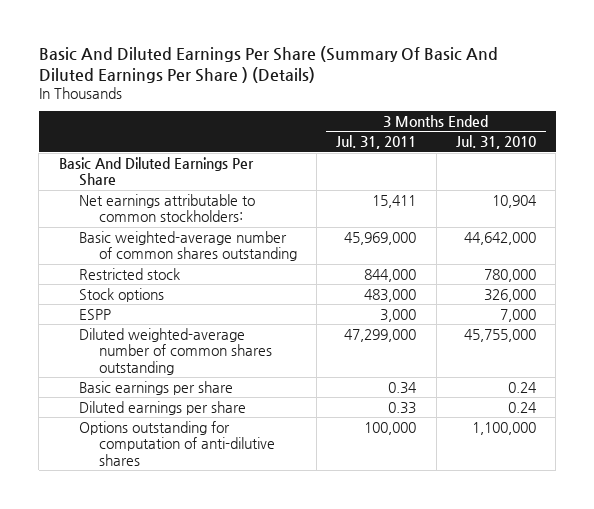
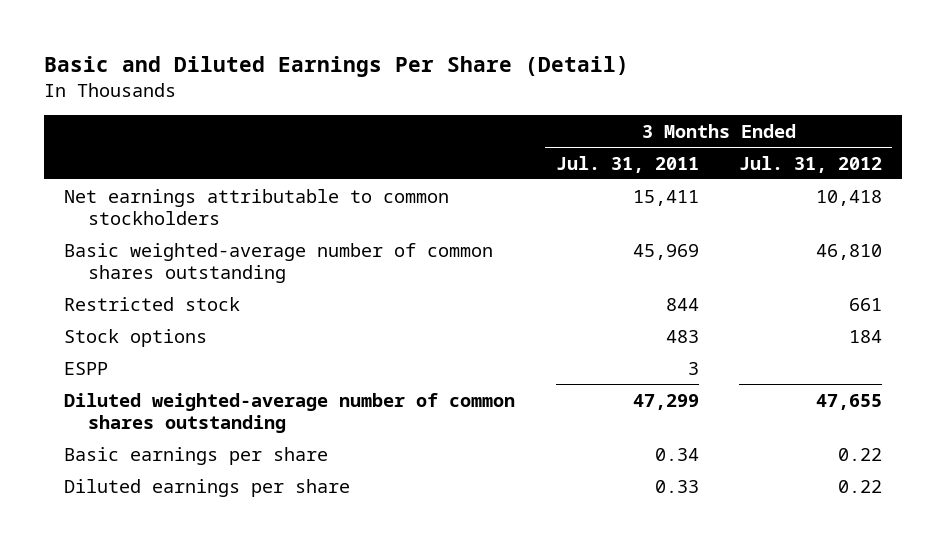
[38,46,498,84] Basic And Diluted Earnings Per Share (Summary Of Basic And Diluted Earnings Per Share ) (Details) -> [43,56,629,78] Basic and Diluted Earnings Per Share (Detail)
[455,135,536,150] Jul. 31, 2010 -> none
none -> [739,155,883,173] Jul. 31, 2012
[58,156,254,187] Basic And Diluted Earnings Per Share -> none
[78,193,255,223] Net earnings attributable to common stockholders: -> [64,188,450,226] Net earnings attributable to common stockholders
[344,231,417,245] 45,969,000 -> [632,243,699,260] 45,969
[364,268,417,282] 844,000 -> [665,297,699,311] 844
[364,288,417,302] 483,000 -> [665,329,699,343] 483
[380,308,417,322] 3,000 -> [687,361,699,375] 3
[344,328,417,342] 47,299,000 -> [632,393,699,410] 47,299
[78,420,275,466] Options outstanding for computation of anti-dilutive shares -> none

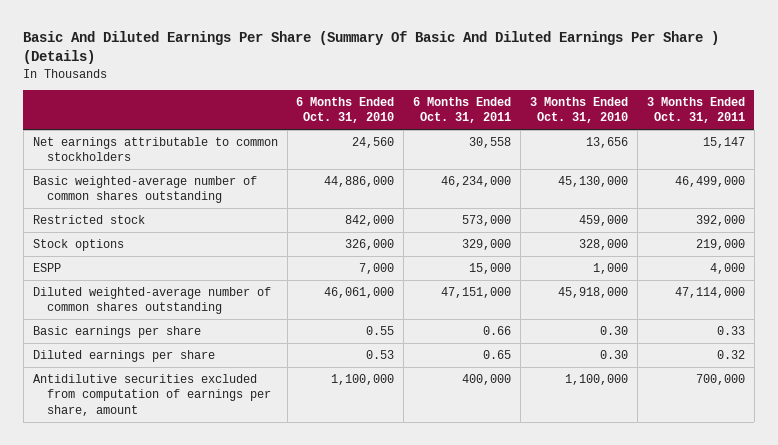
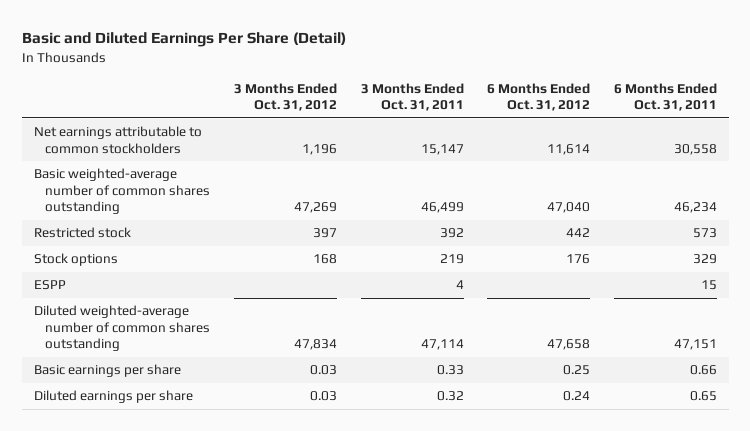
[23,31,720,65] Basic And Diluted Earnings Per Share (Summary Of Basic And Diluted Earnings Per Share ) (Details) -> [21,32,346,48] Basic and Diluted Earnings Per Share (Detail)
[296,96,395,124] 6 Months Ended Oct. 31, 2010 -> none
[530,96,629,124] 3 Months Ended Oct. 31, 2010 -> none
none -> [233,82,337,112] 3 Months Ended Oct. 31, 2012
none -> [487,82,591,112] 6 Months Ended Oct. 31, 2012
[441,176,512,188] 46,234,000 -> [673,202,717,214] 46,234
[674,176,745,188] 46,499,000 -> [420,202,464,214] 46,499
[462,215,512,227] 573,000 -> [692,228,717,239] 573
[695,215,745,227] 392,000 -> [439,228,464,239] 392
[462,239,512,251] 329,000 -> [692,254,717,265] 329
[695,239,745,251] 219,000 -> [439,254,464,265] 219
[469,263,512,275] 15,000 -> [700,280,717,291] 15
[709,263,745,275] 4,000 -> [455,280,464,290] 4
[441,287,512,299] 47,151,000 -> [673,339,717,351] 47,151
[674,287,745,299] 47,114,000 -> [420,339,464,351] 47,114
[32,374,272,416] Antidilutive securities excluded from computation of earnings per share, amount -> none

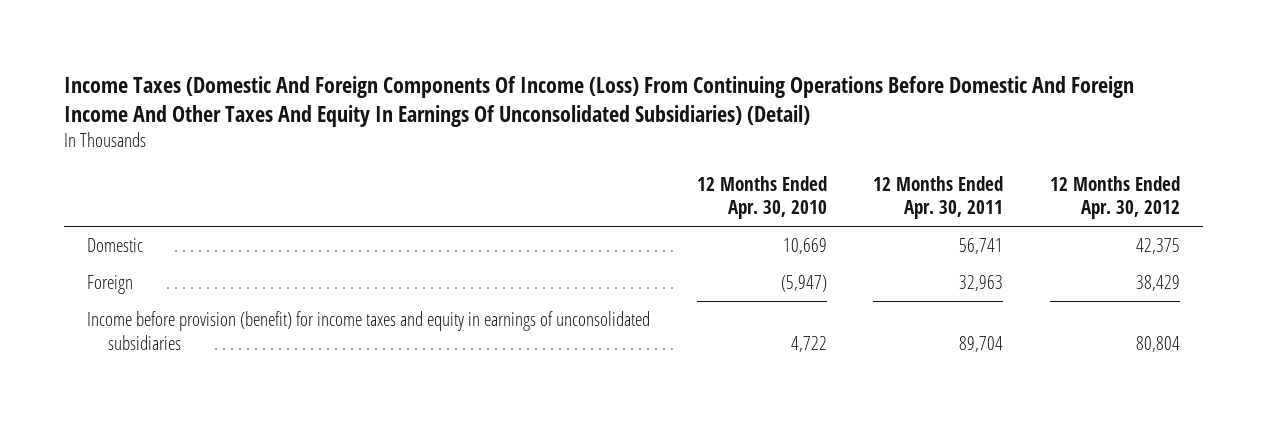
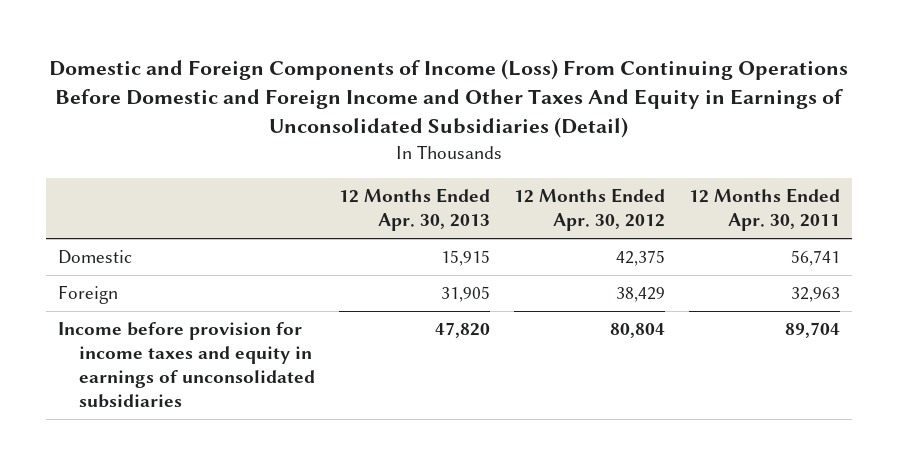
[64,76,1135,127] Income Taxes (Domestic And Foreign Components Of Income (Loss) From Continuing Operations Before Domestic And Foreign Income And Other Taxes And Equity In Earnings Of Unconsolidated Subsidiaries) (Detail) -> [48,58,848,139] Domestic and Foreign Components of Income (Loss) From Continuing Operations Before Domestic and Foreign Income and Other Taxes And Equity in Earnings of Unconsolidated Subsidiaries (Detail)
[696,175,827,220] 12 Months Ended Apr. 30, 2010 -> none
none -> [338,188,490,232] 12 Months Ended Apr. 30, 2013
[87,311,651,350] Income before provision (benefit) for income taxes and equity in earnings of unconsolidated subsidiaries -> [57,322,315,409] Income before provision for income taxes and equity in earnings of unconsolidated subsidiaries

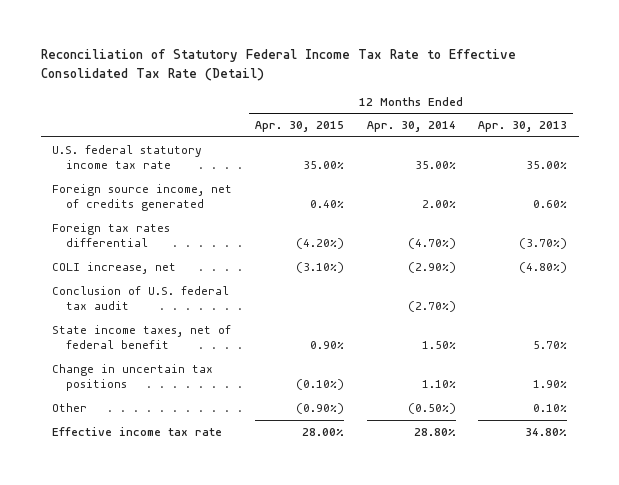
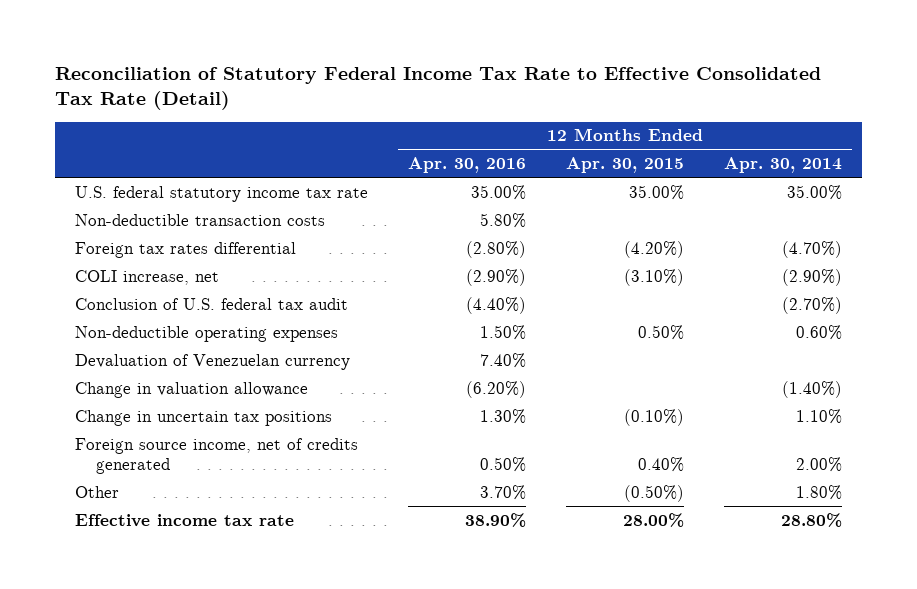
[478,121,568,133] Apr. 30, 2013 -> none
none -> [407,157,526,174] Apr. 30, 2016
none -> [74,213,325,226] Non-deductible transaction costs
[51,324,231,350] State income taxes, net of federal benefit -> none
none -> [74,325,338,342] Non-deductible operating expenses
none -> [74,353,350,370] Devaluation of Venezuelan currency
none -> [74,381,308,398] Change in valuation allowance
[51,183,232,212] Foreign source income, net of credits generated -> [74,437,358,474] Foreign source income, net of credits generated
[295,402,344,414] (0.90%) -> [624,484,685,502] (0.50%)
[407,402,456,414] (0.50%) -> [796,484,843,500] 1.80%

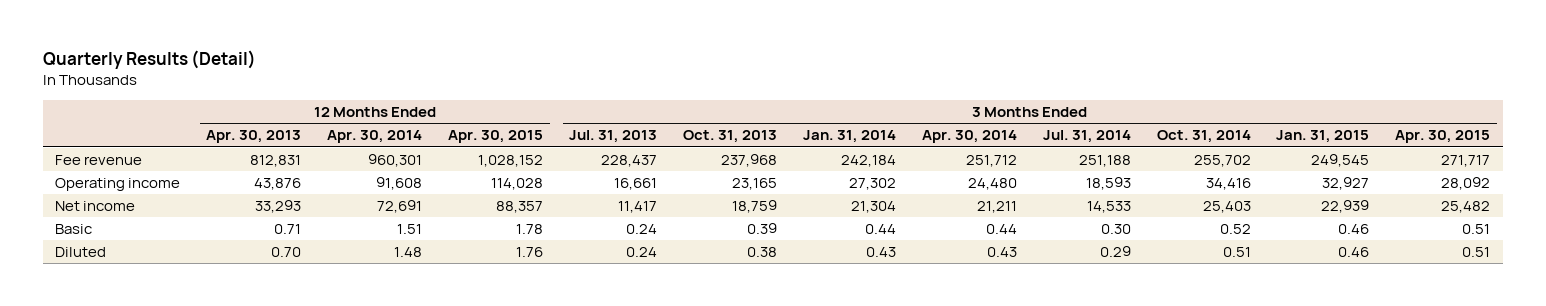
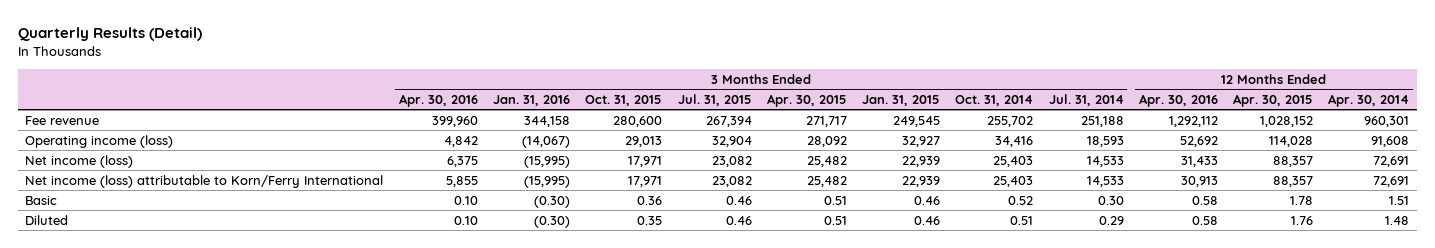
[206,130,302,144] Apr. 30, 2013 -> none
[569,130,658,144] Jul. 31, 2013 -> none
[682,130,777,144] Oct. 31, 2013 -> none
[802,130,896,144] Jan. 31, 2014 -> none
[921,130,1017,144] Apr. 30, 2014 -> none
none -> [398,93,478,107] Apr. 30, 2016
none -> [492,94,570,106] Jan. 31, 2016
none -> [585,94,663,106] Oct. 31, 2015
none -> [677,93,752,106] Jul. 31, 2015
none -> [1138,93,1218,107] Apr. 30, 2016
[55,177,181,191] Operating income -> [25,134,174,148] Operating income (loss)
none -> [25,154,134,168] Net income (loss)
[55,200,136,211] Net income -> [25,174,384,188] Net income (loss) attributable to Korn/Ferry International

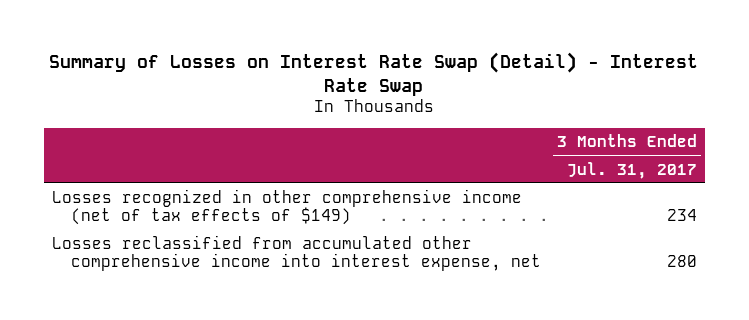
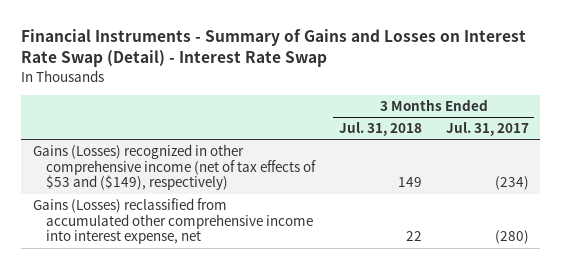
[49,51,699,96] Summary of Losses on Interest Rate Swap (Detail) - Interest Rate Swap -> [21,29,527,68] Financial Instruments - Summary of Gains and Losses on Interest Rate Swap (Detail) - Interest Rate Swap
none -> [338,122,422,137] Jul. 31, 2018
[51,189,522,226] Losses recognized in other comprehensive income (net of tax effects of $149) -> [33,144,317,191] Gains (Losses) recognized in other comprehensive income (net of tax effects of $53 and ($149), respectively)
[667,209,698,222] 234 -> [494,176,529,191] (234)
[51,235,542,272] Losses reclassified from accumulated other comprehensive income into interest expense, net -> [33,198,314,245] Gains (Losses) reclassified from accumulated other comprehensive income into interest expense, net
[667,255,698,268] 280 -> [494,230,529,245] (280)

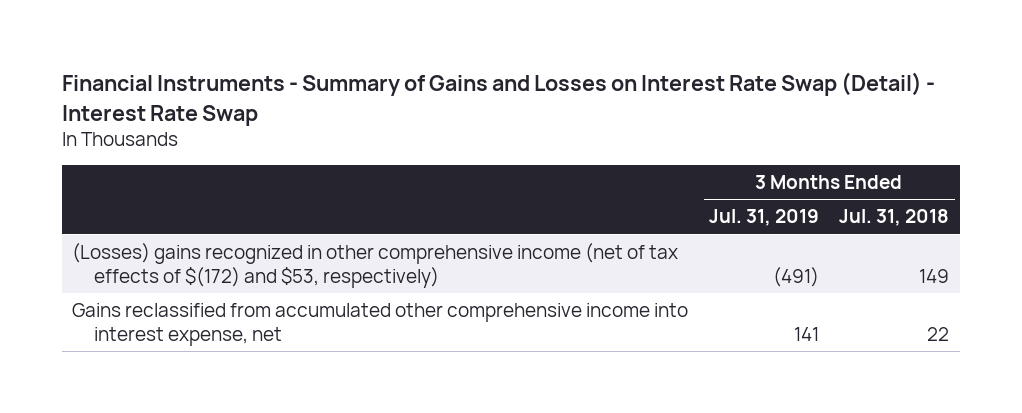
[445,122,529,137] Jul. 31, 2017 -> none
none -> [708,209,819,227] Jul. 31, 2019
[33,144,317,191] Gains (Losses) recognized in other comprehensive income (net of tax effects of $53 and ($149), respectively) -> [72,243,679,289] (Losses) gains recognized in other comprehensive income (net of tax effects of $(172) and $53, respectively)
[33,198,314,245] Gains (Losses) reclassified from accumulated other comprehensive income into interest expense, net -> [72,303,689,347] Gains reclassified from accumulated other comprehensive income into interest expense, net

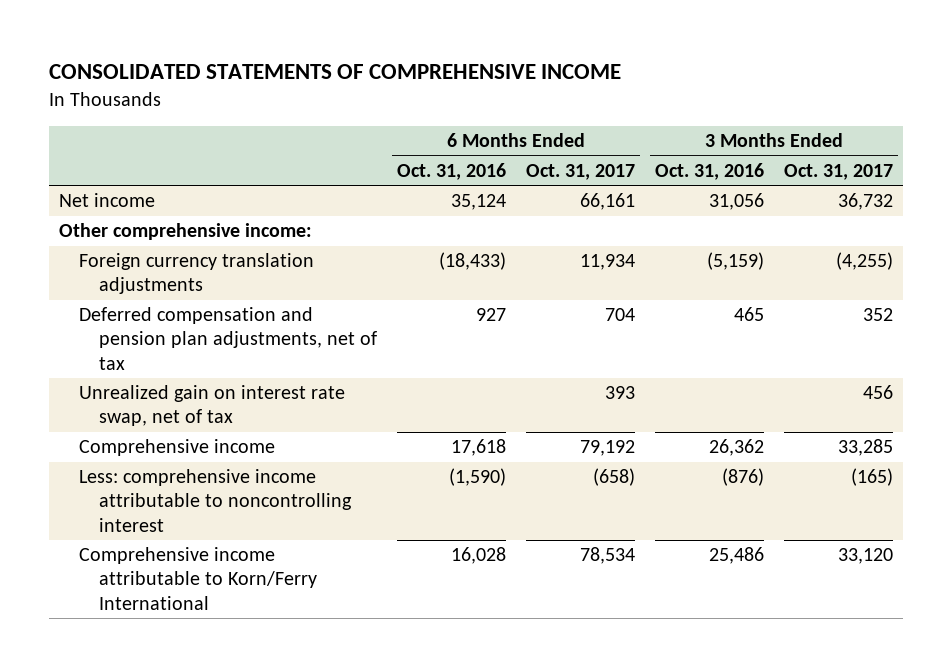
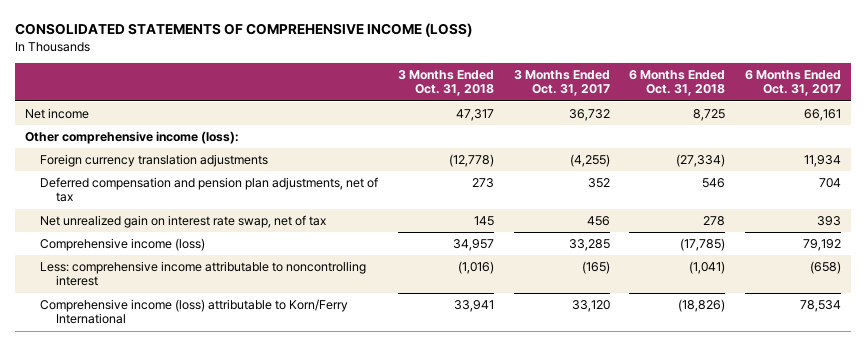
[48,64,621,80] CONSOLIDATED STATEMENTS OF COMPREHENSIVE INCOME -> [15,23,473,38] CONSOLIDATED STATEMENTS OF COMPREHENSIVE INCOME (LOSS)
[396,162,506,180] Oct. 31, 2016 -> none
[654,162,764,180] Oct. 31, 2016 -> none
none -> [398,70,495,97] 3 Months Ended Oct. 31, 2018
none -> [629,70,726,97] 6 Months Ended Oct. 31, 2018
[58,223,312,241] Other comprehensive income: -> [24,130,239,144] Other comprehensive income (loss):
[78,385,345,427] Unrealized gain on interest rate swap, net of tax -> [40,214,327,228] Net unrealized gain on interest rate swap, net of tax
[78,439,275,457] Comprehensive income -> [40,237,206,251] Comprehensive income (loss)
[78,547,317,610] Comprehensive income attributable to Korn/Ferry International -> [40,298,349,325] Comprehensive income (loss) attributable to Korn/Ferry International

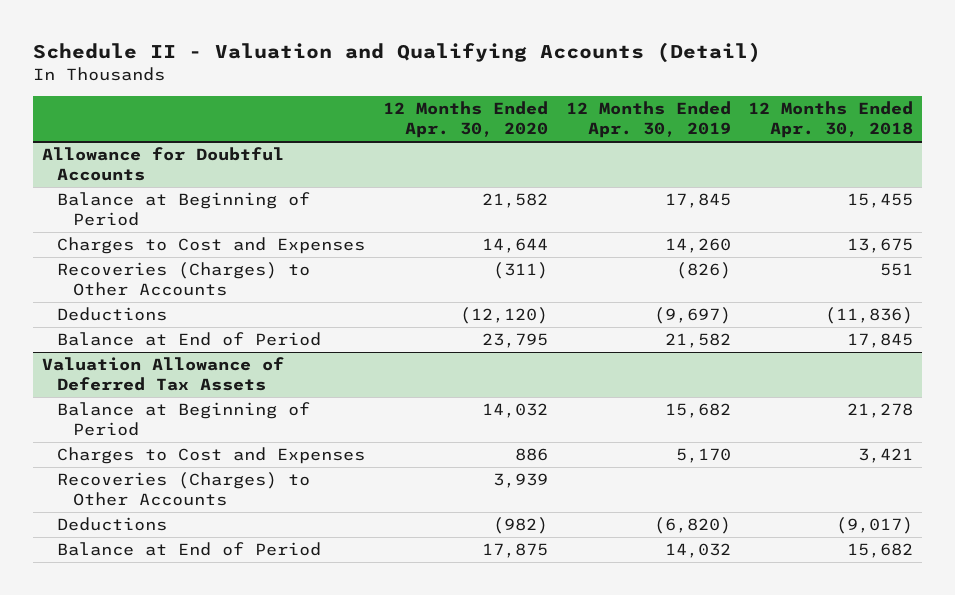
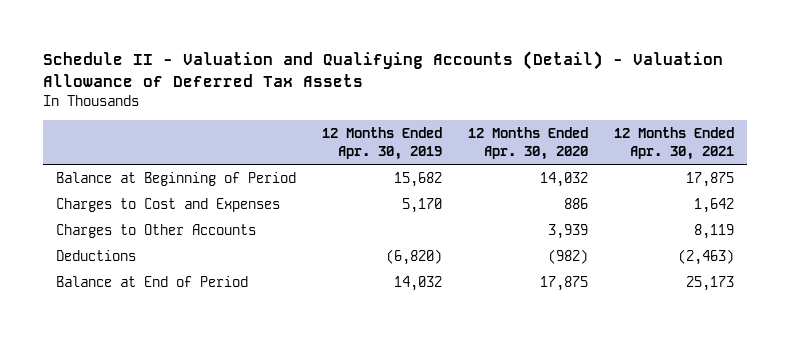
[32,41,761,63] Schedule II - Valuation and Qualifying Accounts (Detail) -> [43,51,724,87] Schedule II - Valuation and Qualifying Accounts (Detail) - Valuation Allowance of Deferred Tax Assets
[748,101,914,139] 12 Months Ended Apr. 30, 2018 -> none
none -> [614,126,735,161] 12 Months Ended Apr. 30, 2021
[41,147,284,182] Allowance for Doubtful Accounts -> none
[57,192,311,227] Balance at Beginning of Period -> none
[57,237,366,255] Charges to Cost and Expenses -> none
[57,262,311,297] Recoveries (Charges) to Other Accounts -> none
[57,307,168,322] Deductions -> none
[57,332,322,347] Balance at End of Period -> none
[41,357,284,392] Valuation Allowance of Deferred Tax Assets -> none
[57,472,311,507] Recoveries (Charges) to Other Accounts -> [56,224,257,239] Charges to Other Accounts

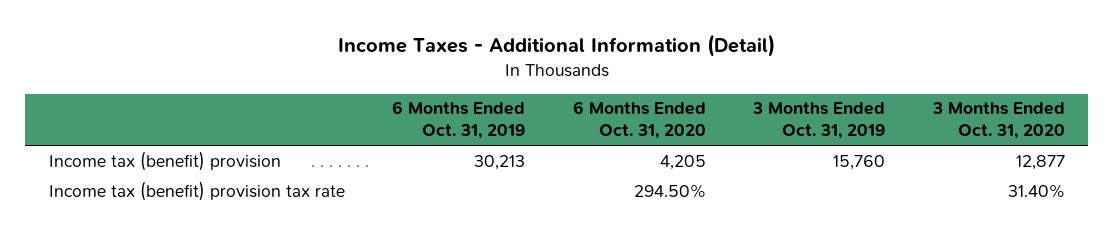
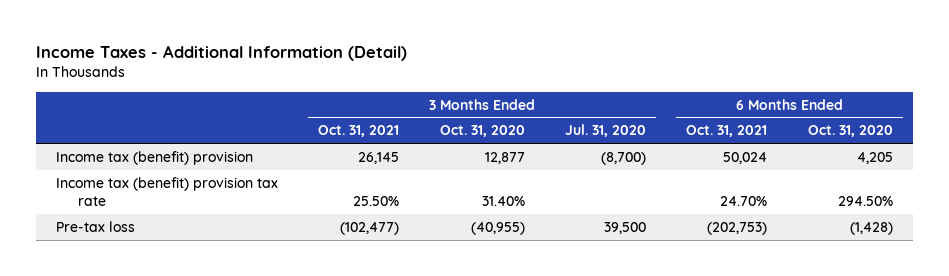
[392,101,526,140] 6 Months Ended Oct. 31, 2019 -> none
[752,102,886,140] 3 Months Ended Oct. 31, 2019 -> none
none -> [318,125,400,138] Oct. 31, 2021
none -> [565,124,647,138] Jul. 31, 2020
none -> [686,125,768,138] Oct. 31, 2021
none -> [56,220,136,232] Pre-tax loss

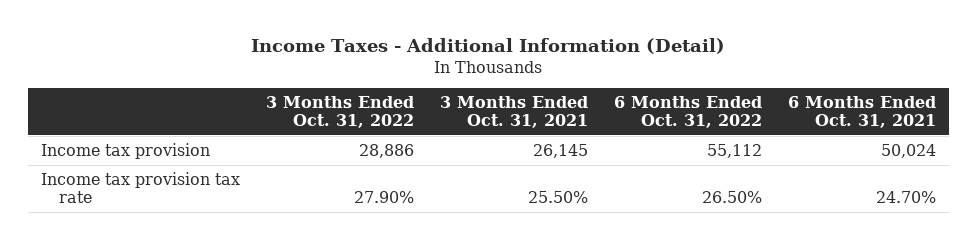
[439,125,525,138] Oct. 31, 2020 -> none
[565,124,647,138] Jul. 31, 2020 -> none
[807,125,893,138] Oct. 31, 2020 -> none
none -> [265,95,414,129] 3 Months Ended Oct. 31, 2022
none -> [613,95,762,129] 6 Months Ended Oct. 31, 2022
[56,220,136,232] Pre-tax loss -> none
[56,150,254,165] Income tax (benefit) provision -> [40,142,210,159] Income tax provision
[56,176,279,207] Income tax (benefit) provision tax rate -> [40,171,240,204] Income tax provision tax rate

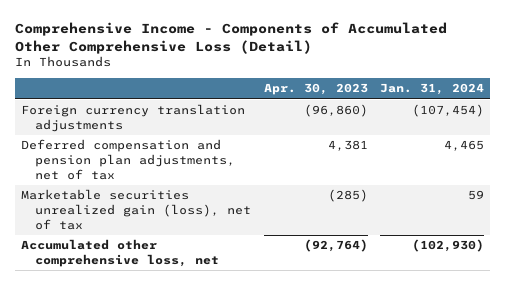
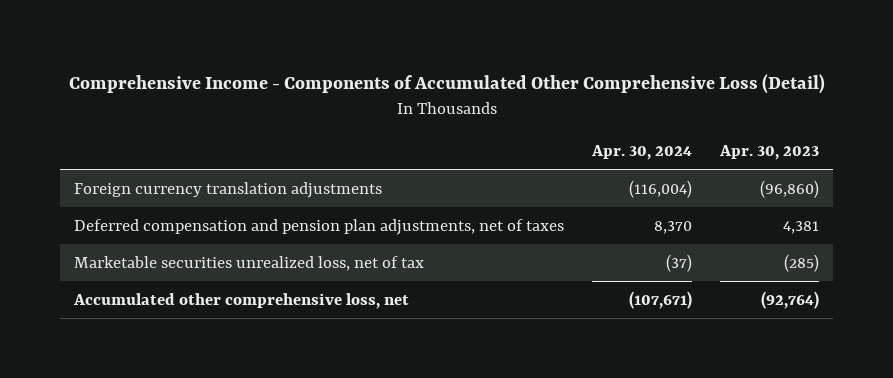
[380,83,485,96] Jan. 31, 2024 -> none
none -> [591,144,693,160] Apr. 30, 2024
[21,139,236,180] Deferred compensation and pension plan adjustments, net of tax -> [74,218,565,235] Deferred compensation and pension plan adjustments, net of taxes
[21,189,252,230] Marketable securities unrealized gain (loss), net of tax -> [74,255,425,271] Marketable securities unrealized loss, net of tax

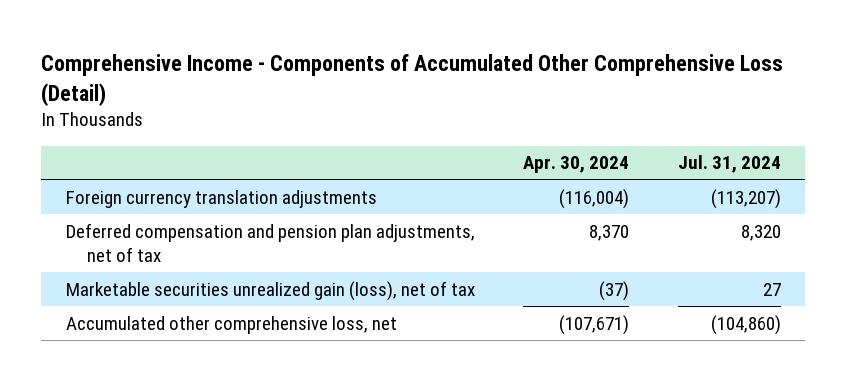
[718,144,819,160] Apr. 30, 2023 -> none
none -> [677,155,781,174] Jul. 31, 2024
[74,218,565,235] Deferred compensation and pension plan adjustments, net of taxes -> [65,222,475,262] Deferred compensation and pension plan adjustments, net of tax
[74,255,425,271] Marketable securities unrealized loss, net of tax -> [65,280,475,301] Marketable securities unrealized gain (loss), net of tax

